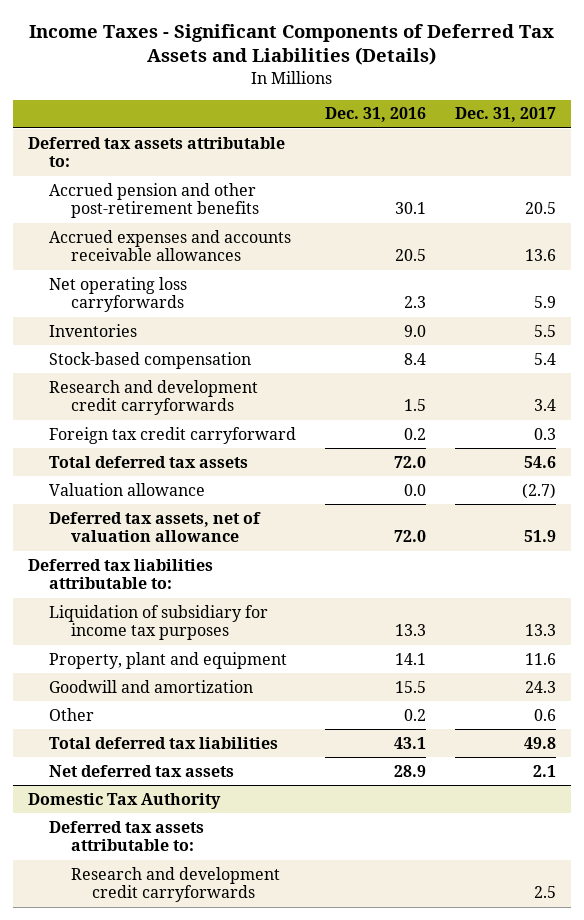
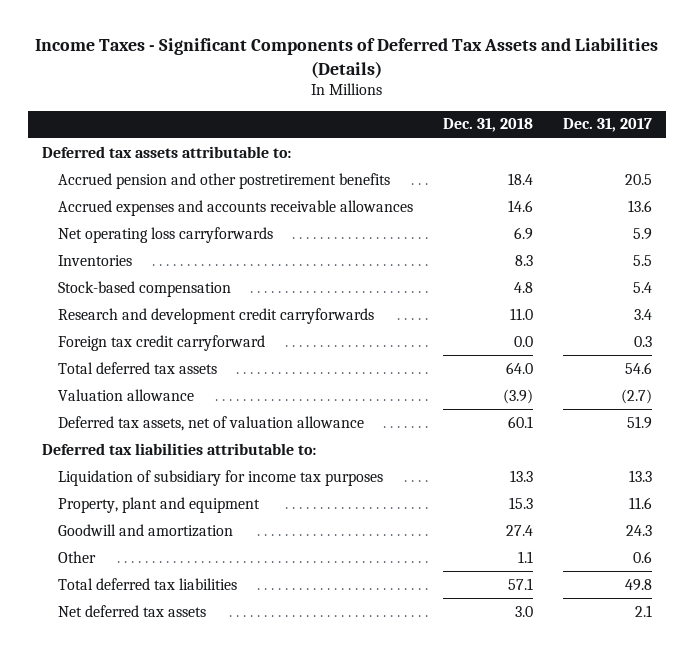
[325,107,427,123] Dec. 31, 2016 -> none
none -> [443,118,534,133] Dec. 31, 2018
[49,182,259,219] Accrued pension and other post-retirement benefits -> [58,172,391,189] Accrued pension and other postretirement benefits
[27,792,221,809] Domestic Tax Authority -> none
[49,820,205,852] Deferred tax assets attributable to: -> none
[70,866,280,903] Research and development credit carryforwards -> none

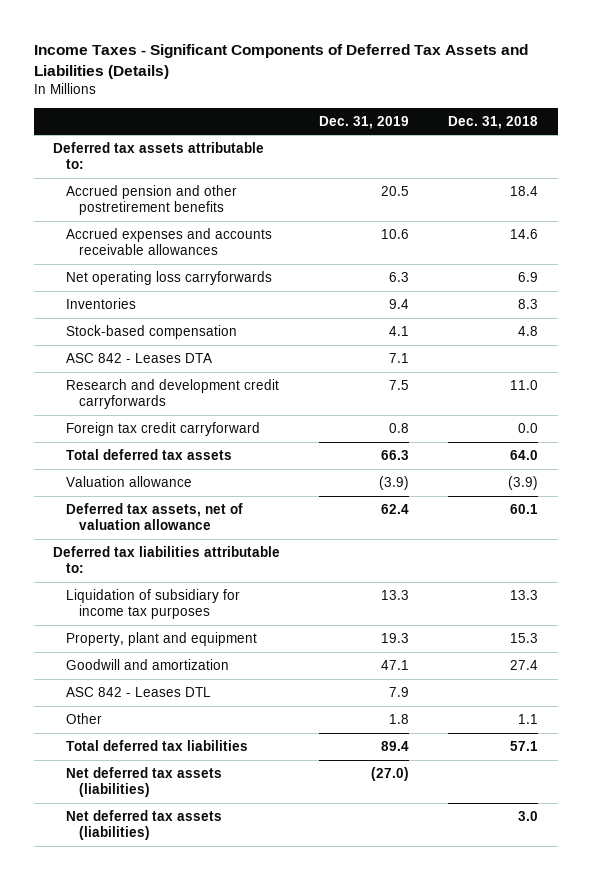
[562,118,652,133] Dec. 31, 2017 -> none
none -> [319,115,410,129] Dec. 31, 2019
none -> [66,352,213,363] ASC 842 - Leases DTA
none -> [66,686,212,697] ASC 842 - Leases DTL
none -> [66,766,223,798] Net deferred tax assets (liabilities)
[58,604,207,617] Net deferred tax assets -> [66,809,223,841] Net deferred tax assets (liabilities)

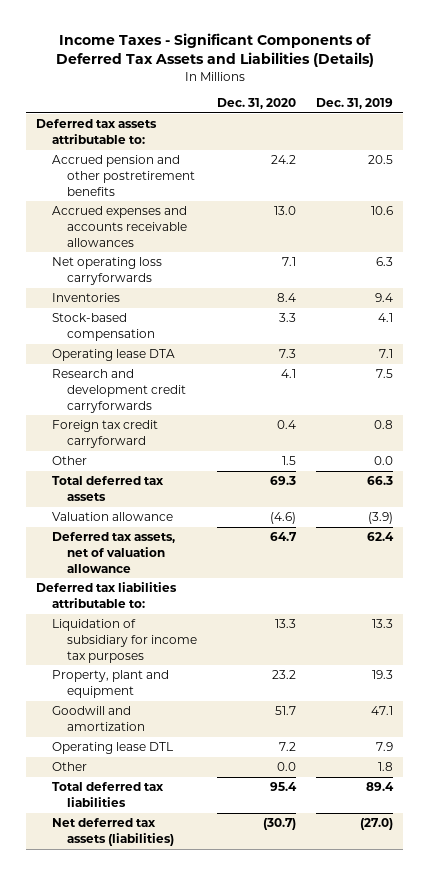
[448,115,539,129] Dec. 31, 2018 -> none
none -> [217,98,297,110] Dec. 31, 2020
[66,352,213,363] ASC 842 - Leases DTA -> [51,349,175,362] Operating lease DTA
none -> [51,456,87,466] Other
[66,686,212,697] ASC 842 - Leases DTL -> [51,742,173,755] Operating lease DTL
[66,809,223,841] Net deferred tax assets (liabilities) -> none

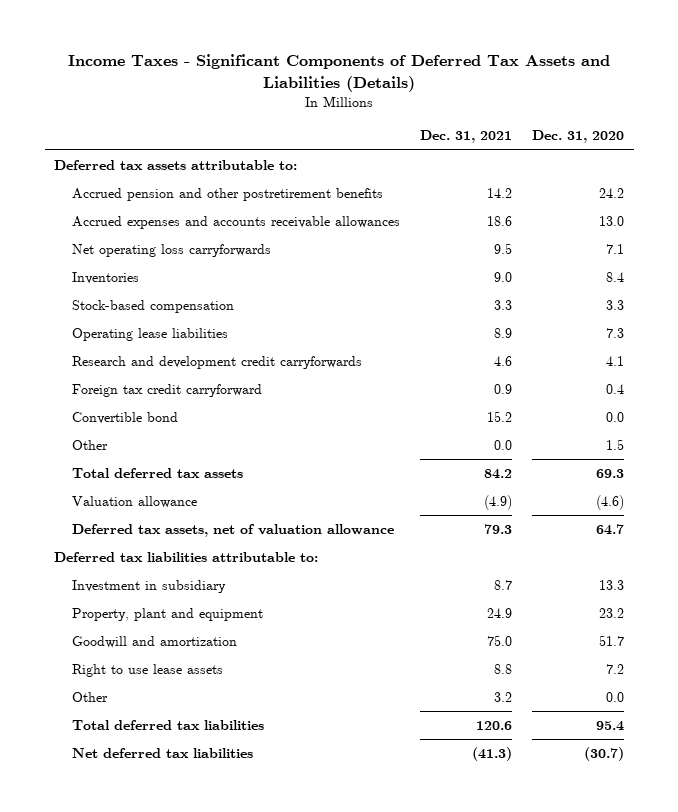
[316,98,394,110] Dec. 31, 2019 -> none
none -> [419,130,512,144] Dec. 31, 2021
[51,349,175,362] Operating lease DTA -> [72,328,229,342] Operating lease liabilities
none -> [72,412,179,425] Convertible bond
[51,619,197,663] Liquidation of subsidiary for income tax purposes -> [72,580,227,594] Investment in subsidiary
[51,742,173,755] Operating lease DTL -> [72,664,224,678] Right to use lease assets
[51,818,174,846] Net deferred tax assets (liabilities) -> [72,748,254,759] Net deferred tax liabilities

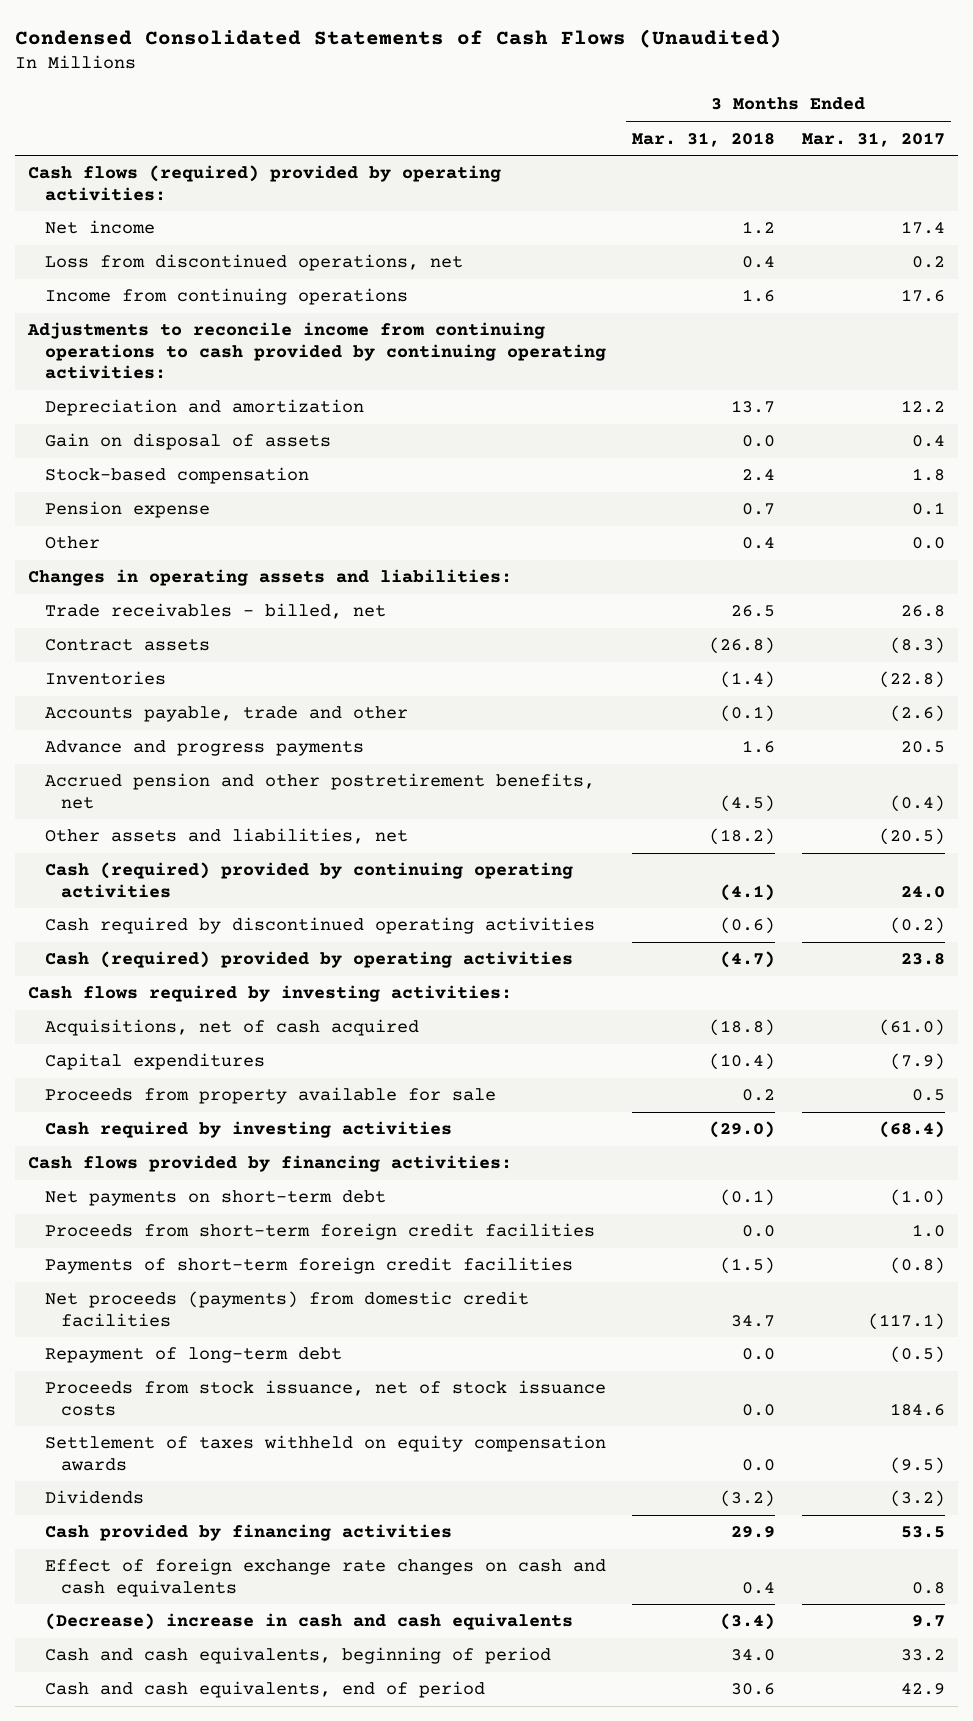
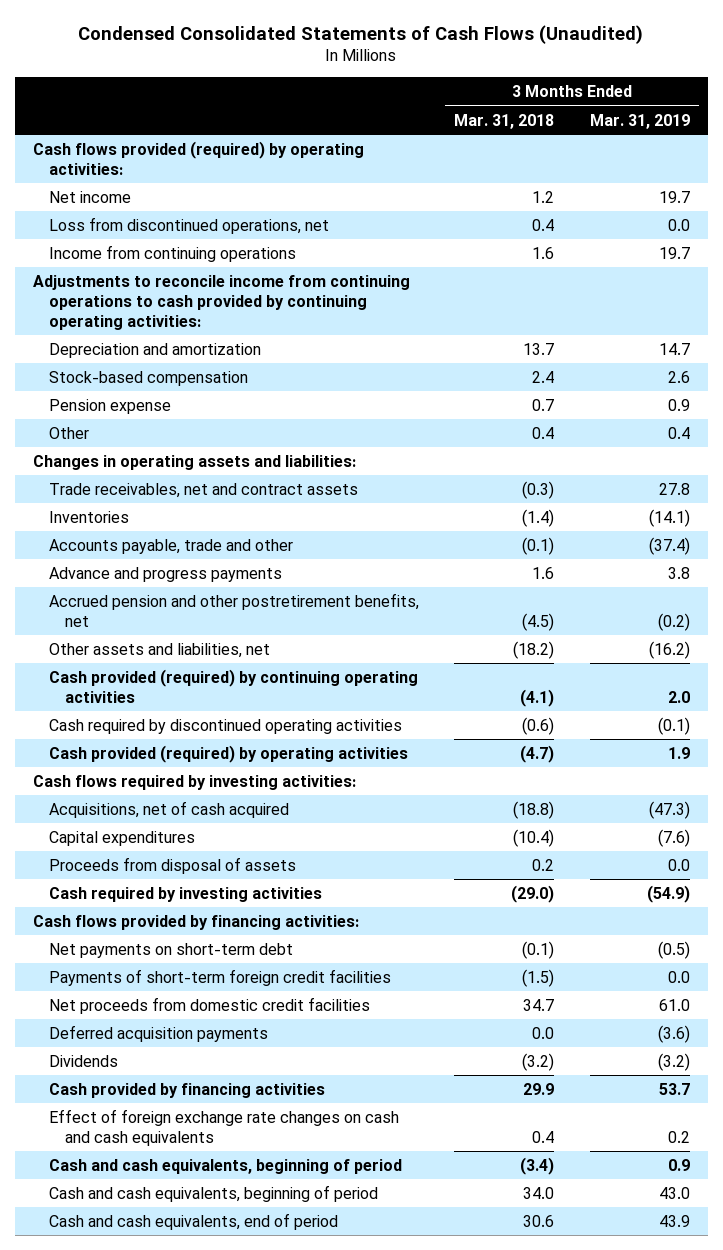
[801,131,945,147] Mar. 31, 2017 -> none
none -> [589,113,690,129] Mar. 31, 2019
[28,165,502,201] Cash flows (required) provided by operating activities: -> [32,140,364,175] Cash flows provided (required) by operating activities:
[44,433,331,451] Gain on disposal of assets -> none
[44,639,210,652] Contract assets -> none
[44,603,386,620] Trade receivables - billed, net -> [48,482,358,498] Trade receivables, net and contract assets
[731,605,776,618] 26.5 -> [522,480,555,499] (0.3)
[44,862,573,898] Cash (required) provided by continuing operating activities -> [48,668,418,703] Cash provided (required) by continuing operating activities
[44,951,573,969] Cash (required) provided by operating activities -> [48,744,408,763] Cash provided (required) by operating activities
[44,1087,496,1105] Proceeds from property available for sale -> [48,856,296,874] Proceeds from disposal of assets
[44,1223,595,1241] Proceeds from short-term foreign credit facilities -> none
[44,1347,342,1364] Repayment of long-term debt -> none
[44,1380,606,1416] Proceeds from stock issuance, net of stock issuance costs -> none
[44,1435,606,1471] Settlement of taxes withheld on equity compensation awards -> none
[44,1291,529,1327] Net proceeds (payments) from domestic credit facilities -> [48,996,370,1014] Net proceeds from domestic credit facilities
none -> [48,1024,268,1042] Deferred acquisition payments
[44,1613,573,1631] (Decrease) increase in cash and cash equivalents -> [48,1158,402,1174] Cash and cash equivalents, beginning of period

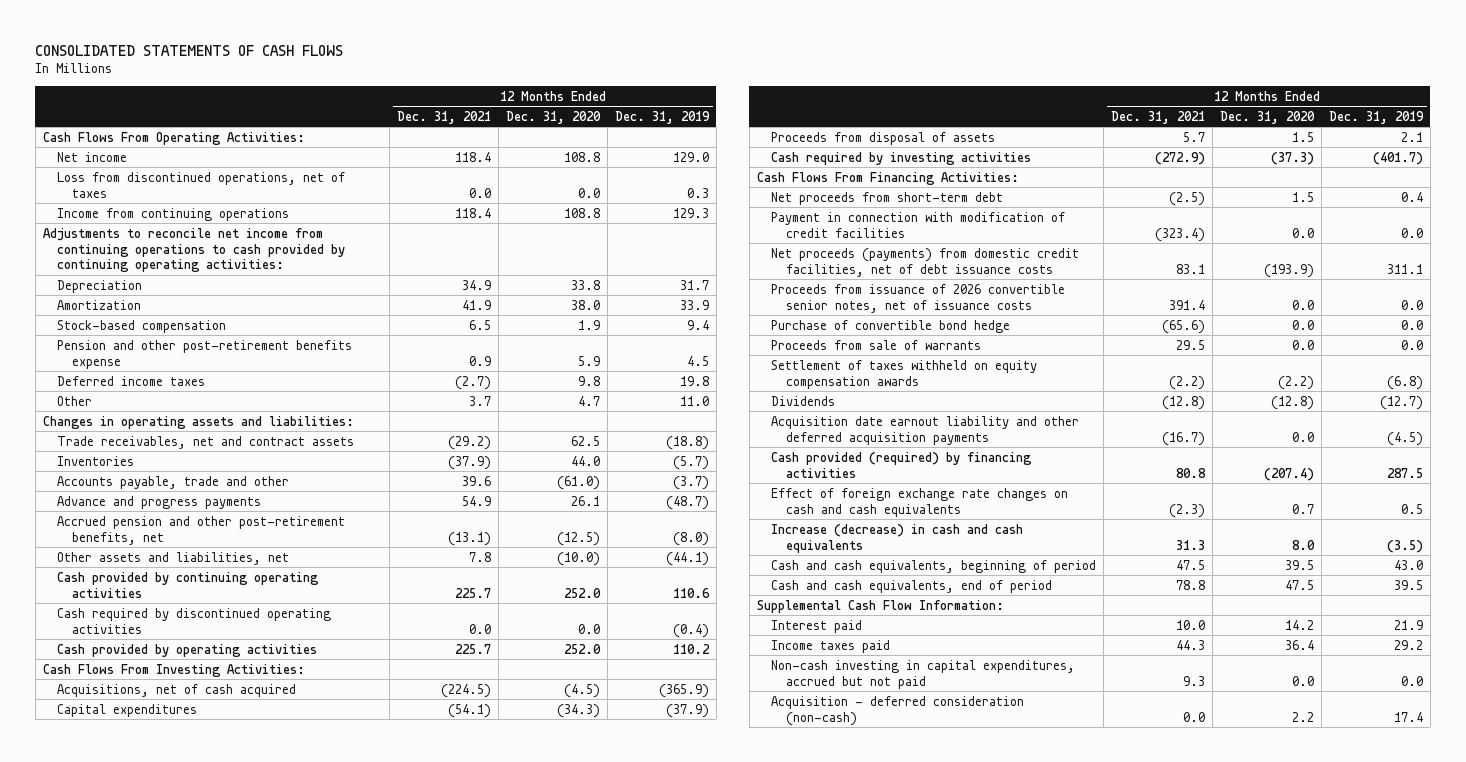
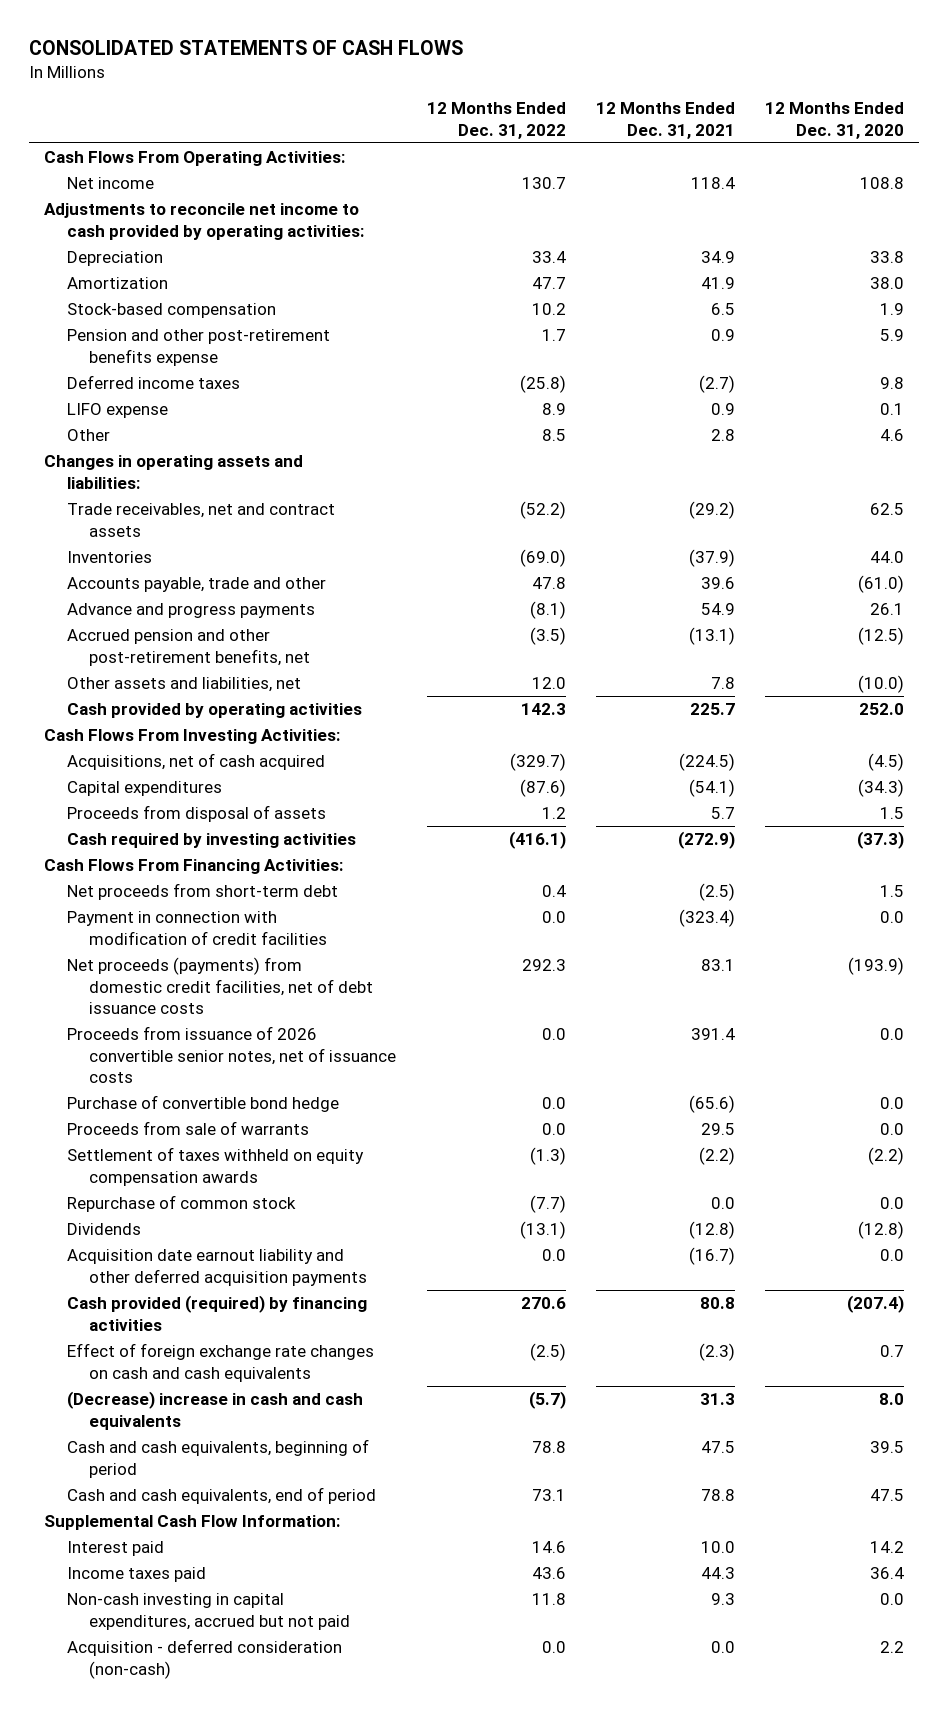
[614,110,710,124] Dec. 31, 2019 -> none
none -> [426,102,566,139] 12 Months Ended Dec. 31, 2022
[57,171,346,198] Loss from discontinued operations, net of taxes -> none
[57,207,290,221] Income from continuing operations -> none
[42,227,346,273] Adjustments to reconcile net income from continuing operations to cash provided by continuing operating activities: -> [43,203,364,240] Adjustments to reconcile net income to cash provided by operating activities:
none -> [66,403,168,419] LIFO expense
[469,395,492,406] 3.7 -> [710,429,735,442] 2.8
[578,395,601,406] 4.7 -> [879,429,904,442] 4.6
[57,571,320,598] Cash provided by continuing operating activities -> none
[57,607,332,634] Cash required by discontinued operating activities -> none
none -> [66,1195,296,1213] Repurchase of common stock
[771,523,1024,553] Increase (decrease) in cash and cash equivalents -> [66,1391,363,1430] (Decrease) increase in cash and cash equivalents

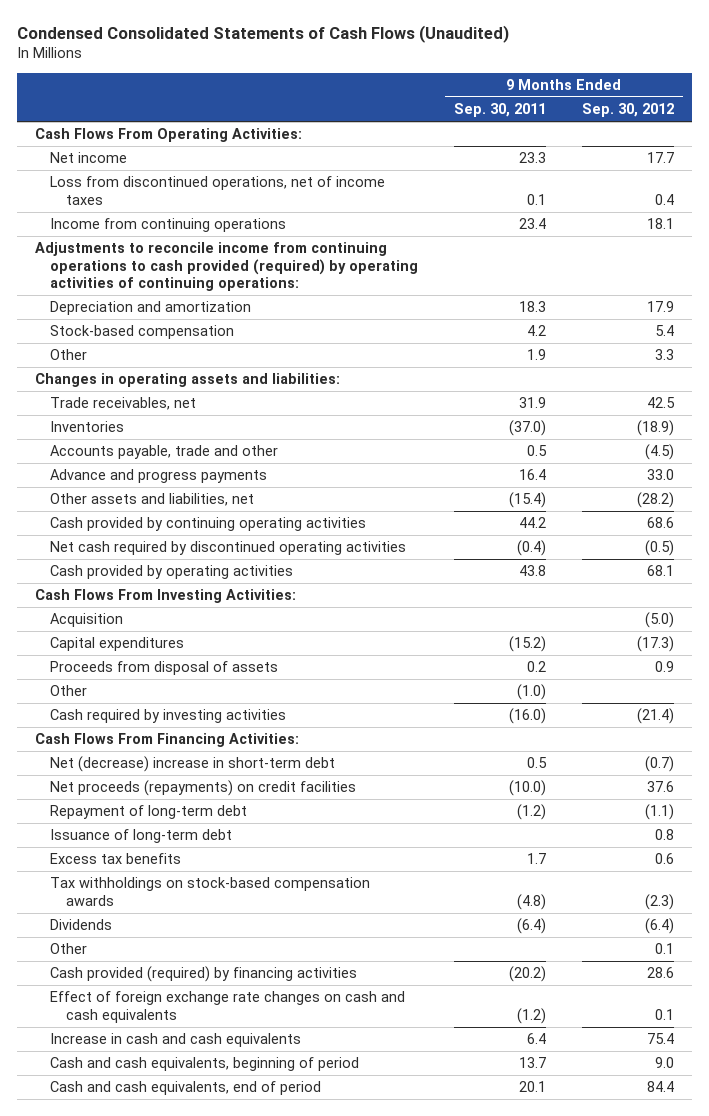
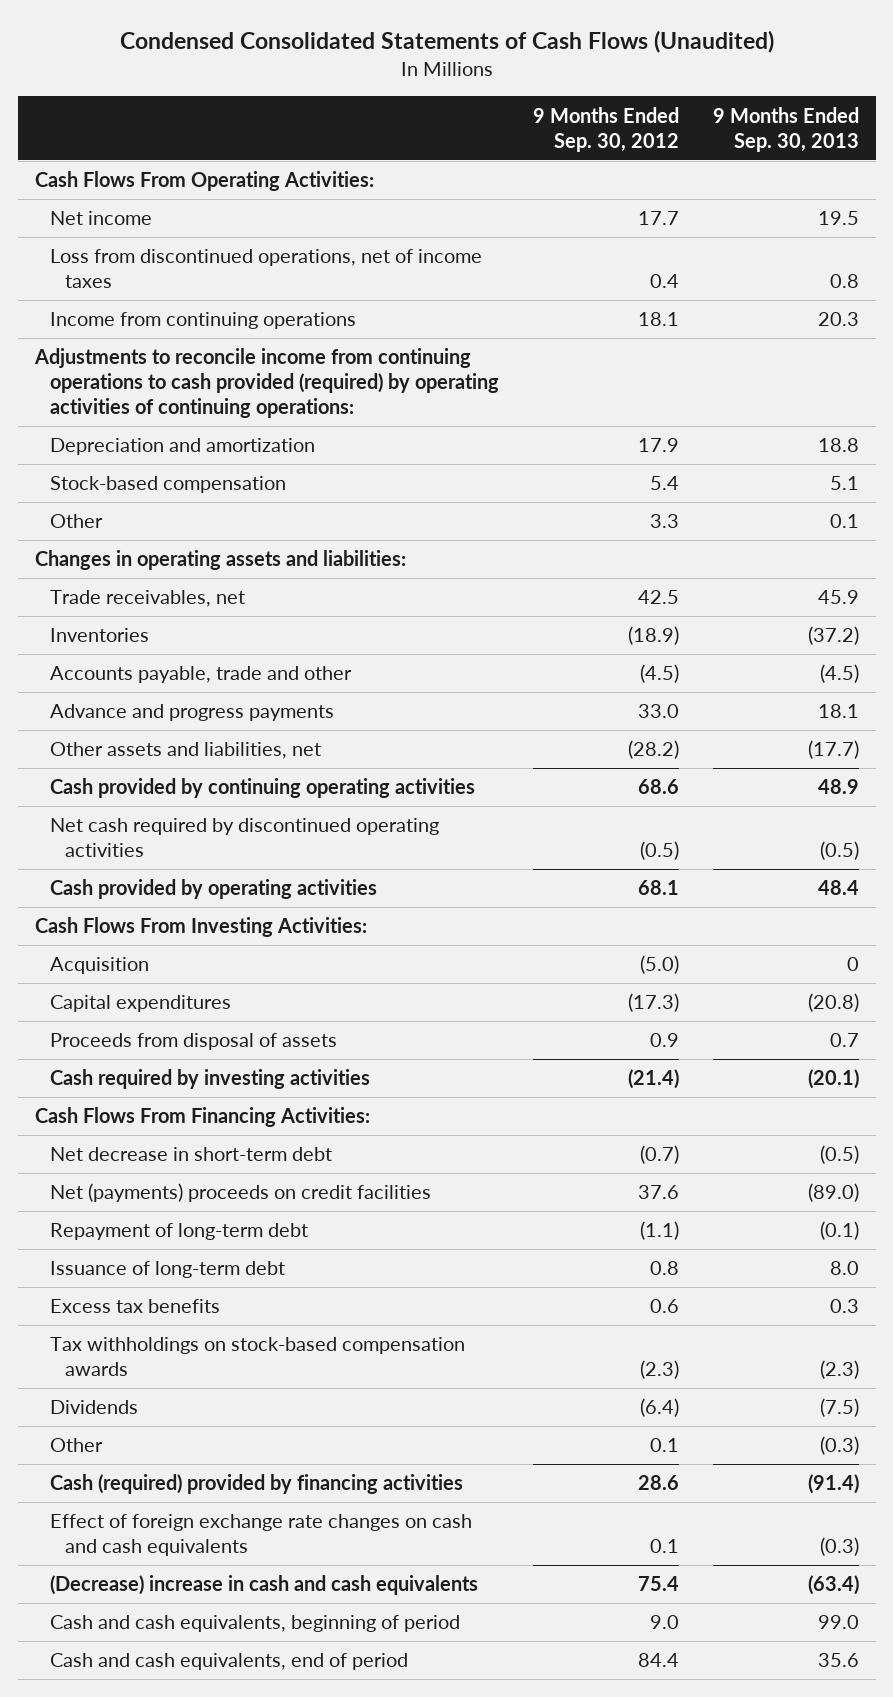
[454,103,547,118] Sep. 30, 2011 -> none
none -> [712,106,859,152] 9 Months Ended Sep. 30, 2013
[50,685,88,697] Other -> none
[50,756,336,773] Net (decrease) increase in short-term debt -> [50,1147,333,1162] Net decrease in short-term debt
[50,780,357,797] Net proceeds (repayments) on credit facilities -> [50,1183,432,1203] Net (payments) proceeds on credit facilities
[50,966,358,983] Cash provided (required) by financing activities -> [50,1474,464,1495] Cash (required) provided by financing activities
[50,1033,302,1048] Increase in cash and cash equivalents -> [50,1575,479,1596] (Decrease) increase in cash and cash equivalents

